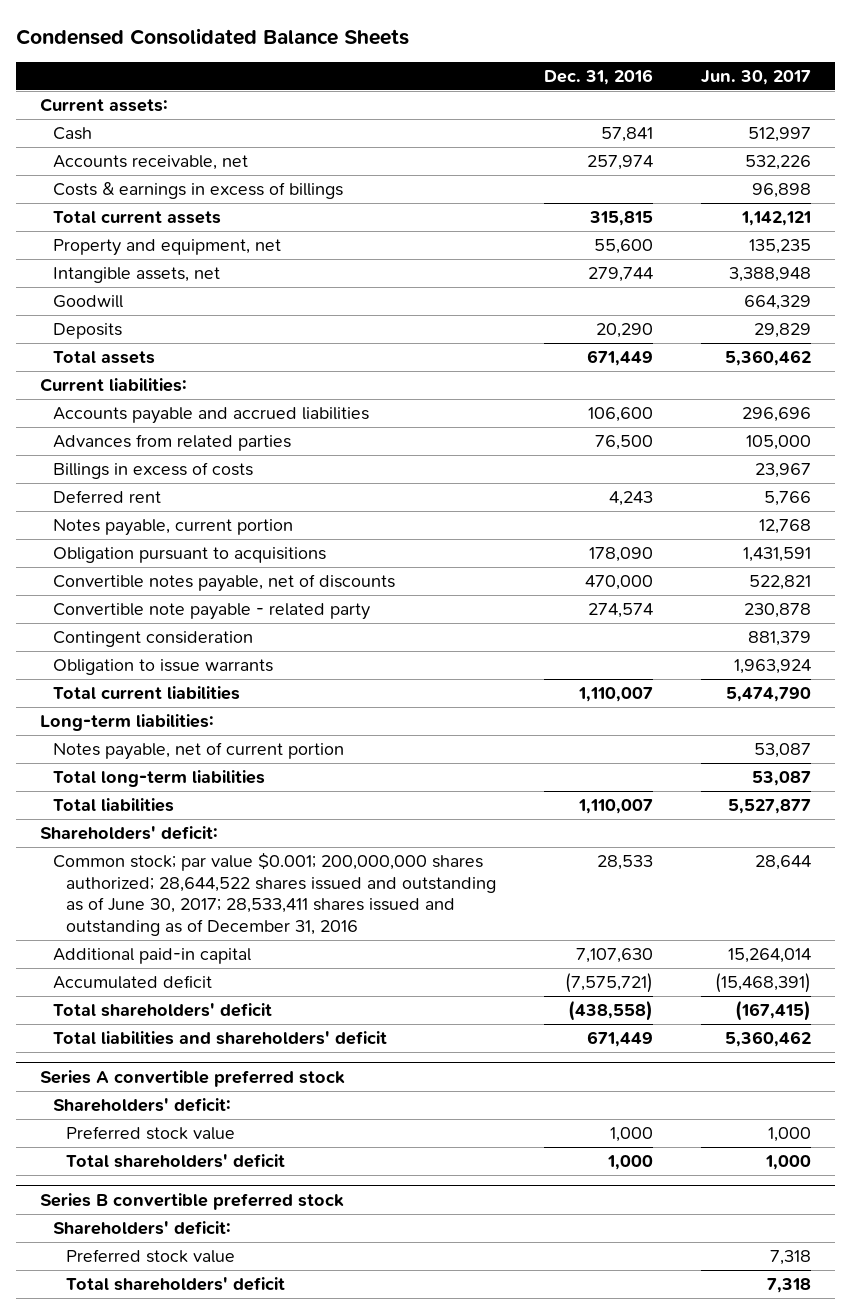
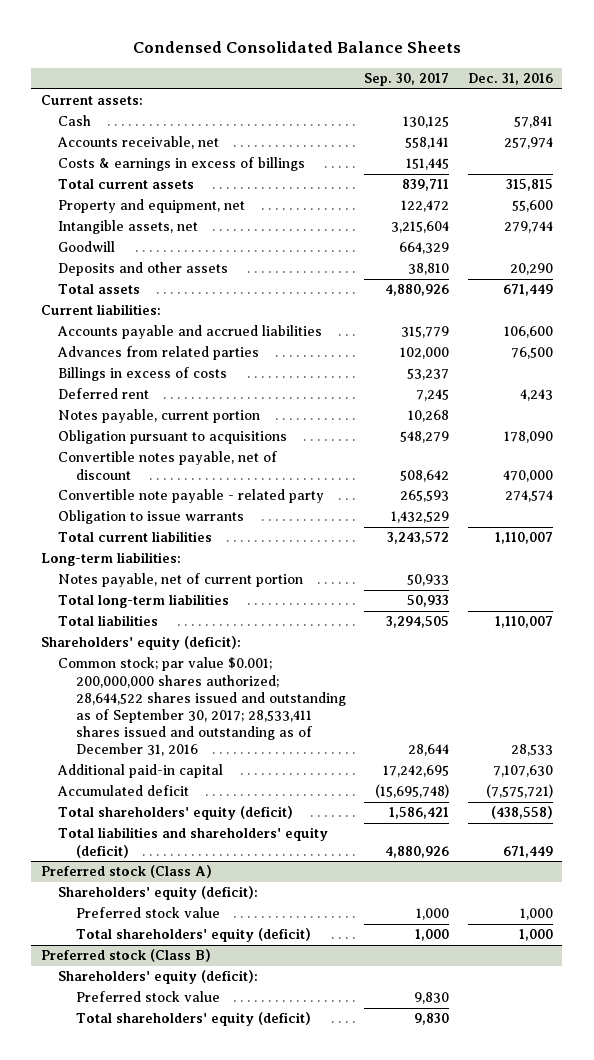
[700,70,811,86] Jun. 30, 2017 -> none
none -> [364,73,450,87] Sep. 30, 2017
[52,323,122,340] Deposits -> [58,262,229,277] Deposits and other assets
[52,574,395,593] Convertible notes payable, net of discounts -> [58,451,278,480] Convertible notes payable, net of discount
[52,631,253,648] Contingent consideration -> none
[39,826,218,841] Shareholders' deficit: -> [40,636,241,651] Shareholders' equity (deficit):
[52,852,496,937] Common stock; par value $0.001; 200,000,000 shares authorized; 28,644,522 shares issued and outstanding as of June 30, 2017; 28,533,411 shares issued and outstanding as of December 31, 2016 -> [58,657,346,757] Common stock; par value $0.001; 200,000,000 shares authorized; 28,644,522 shares issued and outstanding as of September 30, 2017; 28,533,411 shares issued and outstanding as of December 31, 2016
[52,1003,272,1018] Total shareholders' deficit -> [58,806,294,821] Total shareholders' equity (deficit)
[52,1031,387,1046] Total liabilities and shareholders' deficit -> [58,827,329,858] Total liabilities and shareholders' equity (deficit)
[39,1070,345,1088] Series A convertible preferred stock -> [40,865,212,879] Preferred stock (Class A)
[52,1098,231,1113] Shareholders' deficit: -> [58,886,259,901] Shareholders' equity (deficit):
[65,1154,285,1169] Total shareholders' deficit -> [75,928,311,943] Total shareholders' equity (deficit)
[39,1193,344,1211] Series B convertible preferred stock -> [40,949,211,963] Preferred stock (Class B)
[52,1221,231,1236] Shareholders' deficit: -> [58,970,259,985] Shareholders' equity (deficit):
[65,1277,285,1292] Total shareholders' deficit -> [75,1012,311,1027] Total shareholders' equity (deficit)

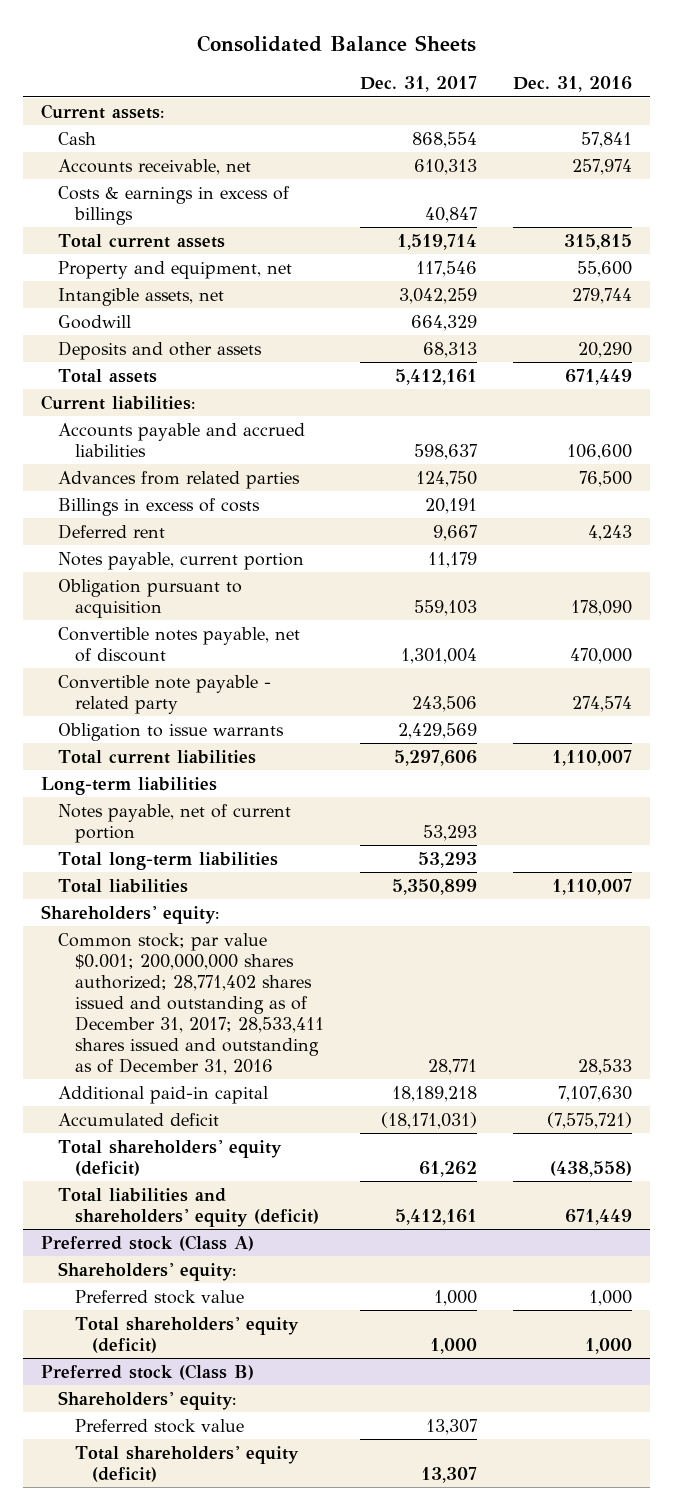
[132,41,461,54] Condensed Consolidated Balance Sheets -> [196,35,476,53] Consolidated Balance Sheets
[364,73,450,87] Sep. 30, 2017 -> none
none -> [360,76,478,93] Dec. 31, 2017
[58,430,288,445] Obligation pursuant to acquisitions -> [58,578,243,618] Obligation pursuant to acquisition
[40,552,181,567] Long-term liabilities: -> [41,776,218,795] Long-term liabilities
[40,636,241,651] Shareholders' equity (deficit): -> [41,904,220,924] Shareholders' equity:
[58,657,346,757] Common stock; par value $0.001; 200,000,000 shares authorized; 28,644,522 shares issued and outstanding as of September 30, 2017; 28,533,411 shares issued and outstanding as of December 31, 2016 -> [58,932,325,1075] Common stock; par value $0.001; 200,000,000 shares authorized; 28,771,402 shares issued and outstanding as of December 31, 2017; 28,533,411 shares issued and outstanding as of December 31, 2016
[58,886,259,901] Shareholders' equity (deficit): -> [58,1261,237,1281] Shareholders' equity:
[58,970,259,985] Shareholders' equity (deficit): -> [58,1390,237,1410] Shareholders' equity:

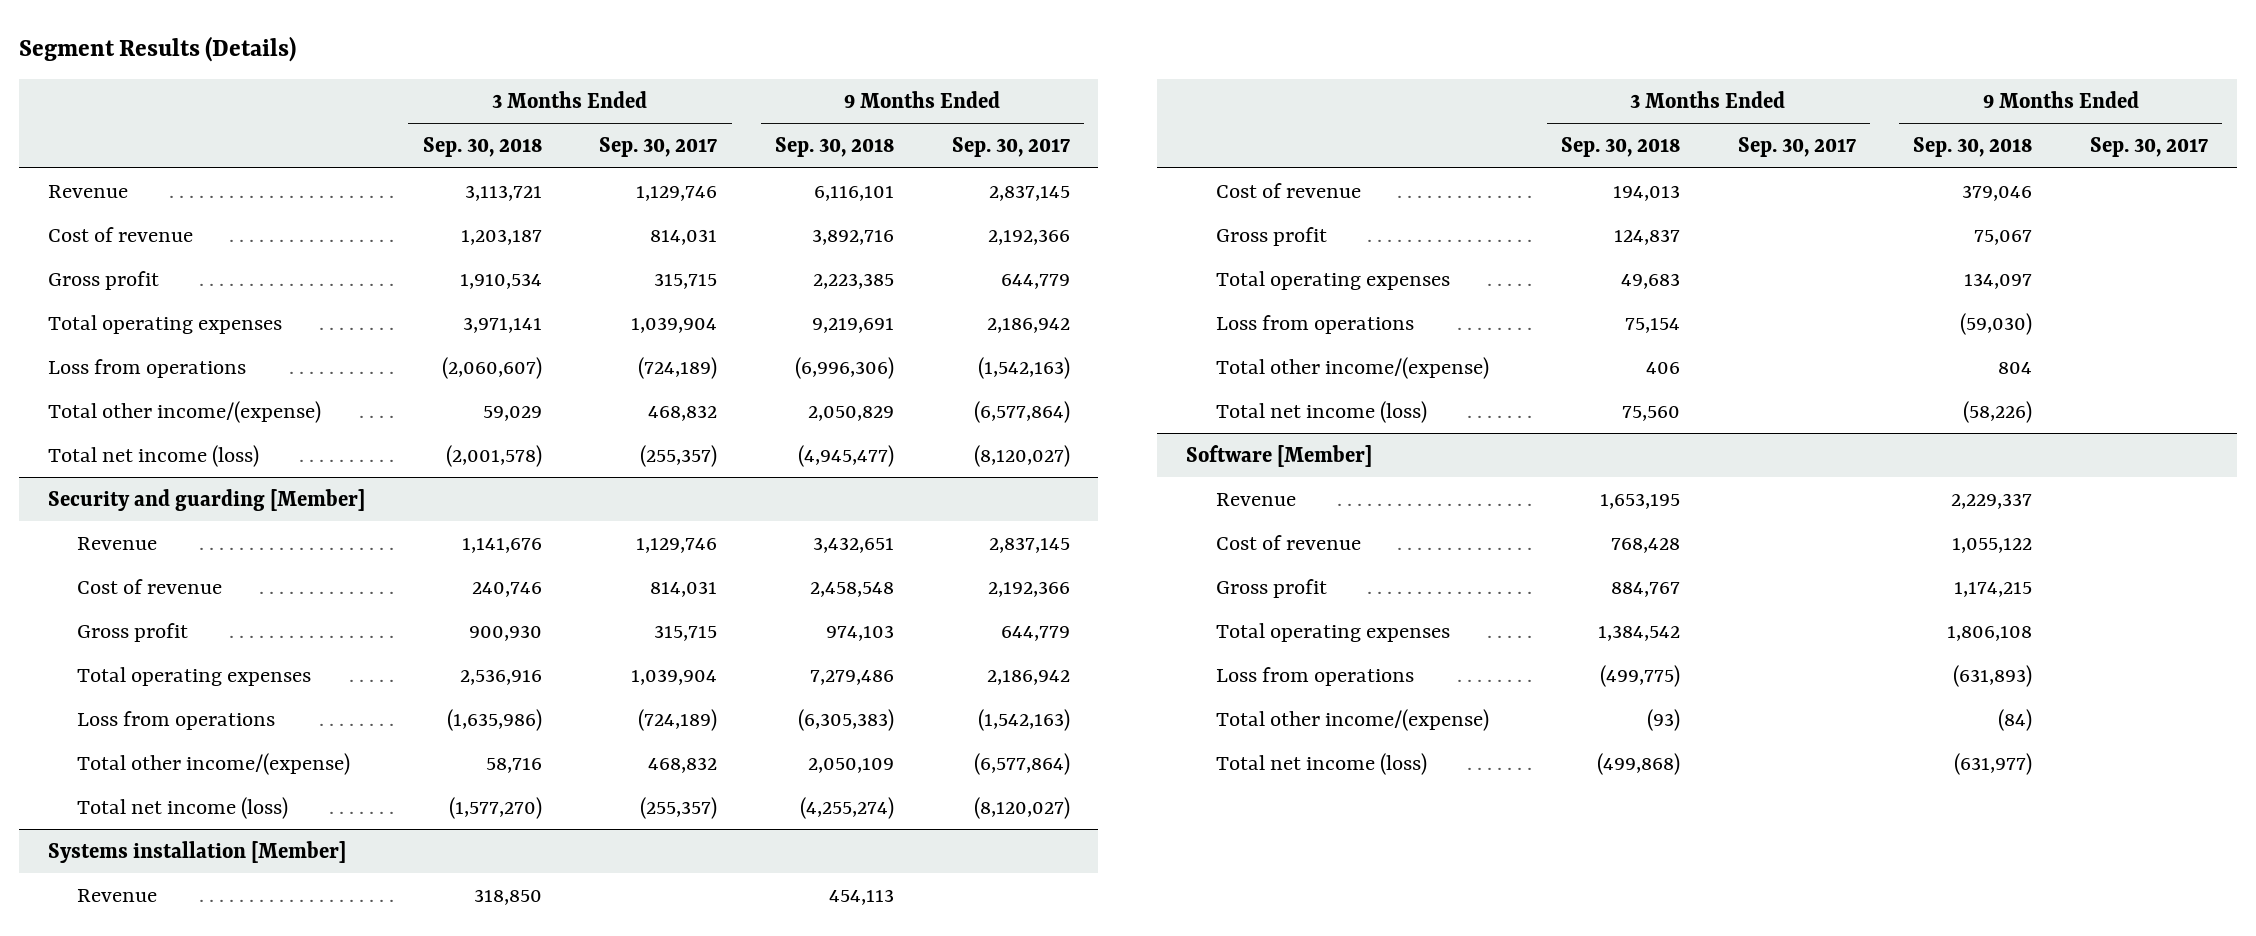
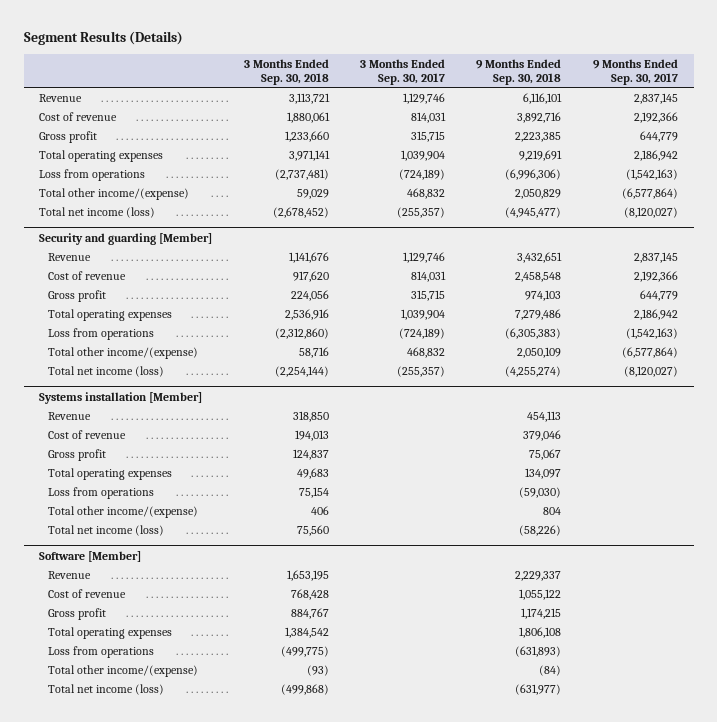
[460,228,542,245] 1,203,187 -> [286,111,330,123] 1,880,061
[459,272,542,289] 1,910,534 -> [284,130,329,142] 1,233,660
[441,356,542,379] (2,060,607) -> [274,168,329,180] (2,737,481)
[445,444,542,467] (2,001,578) -> [272,206,329,218] (2,678,452)
[471,581,542,597] 240,746 -> [292,270,329,282] 917,620
[468,624,542,641] 900,930 -> [290,289,329,301] 224,056
[446,708,542,731] (1,635,986) -> [274,327,329,339] (2,312,860)
[448,796,542,819] (1,577,270) -> [274,365,329,377] (2,254,144)

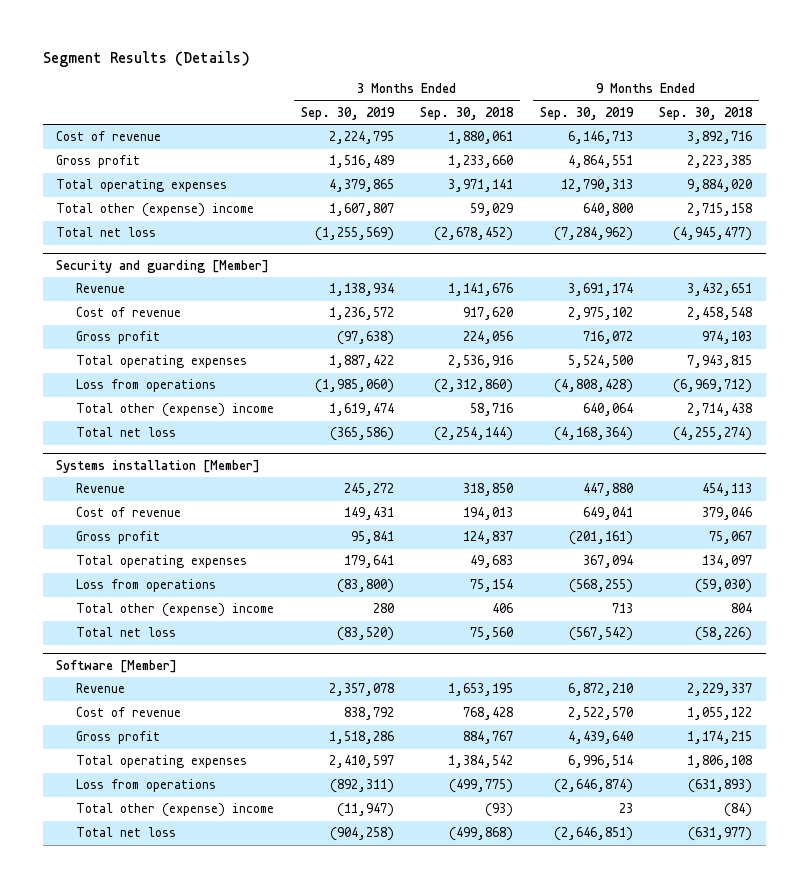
[360,58,446,85] 3 Months Ended Sep. 30, 2017 -> none
[592,58,678,85] 9 Months Ended Sep. 30, 2017 -> none
none -> [300,106,395,120] Sep. 30, 2019
none -> [539,106,634,120] Sep. 30, 2019
[39,93,83,102] Revenue -> none
[39,168,146,181] Loss from operations -> none
[519,149,563,161] 9,219,691 -> [687,179,753,193] 9,884,020
[39,187,190,200] Total other income/(expense) -> [56,203,255,218] Total other (expense) income
[515,188,562,199] 2,050,829 -> [687,203,753,217] 2,715,158
[39,206,156,218] Total net income (loss) -> [56,227,157,238] Total net loss
[515,308,562,320] 7,279,486 -> [687,355,753,369] 7,943,815
[505,327,562,339] (6,305,383) -> [673,379,753,394] (6,969,712)
[48,346,199,359] Total other income/(expense) -> [76,403,275,418] Total other (expense) income
[517,346,562,358] 2,050,109 -> [687,403,753,417] 2,714,438
[48,365,165,377] Total net income (loss) -> [76,427,177,438] Total net loss
[48,505,199,518] Total other income/(expense) -> [76,603,275,618] Total other (expense) income
[48,524,165,536] Total net income (loss) -> [76,627,177,638] Total net loss
[48,664,199,677] Total other income/(expense) -> [76,803,275,818] Total other (expense) income
[48,683,165,695] Total net income (loss) -> [76,827,177,838] Total net loss

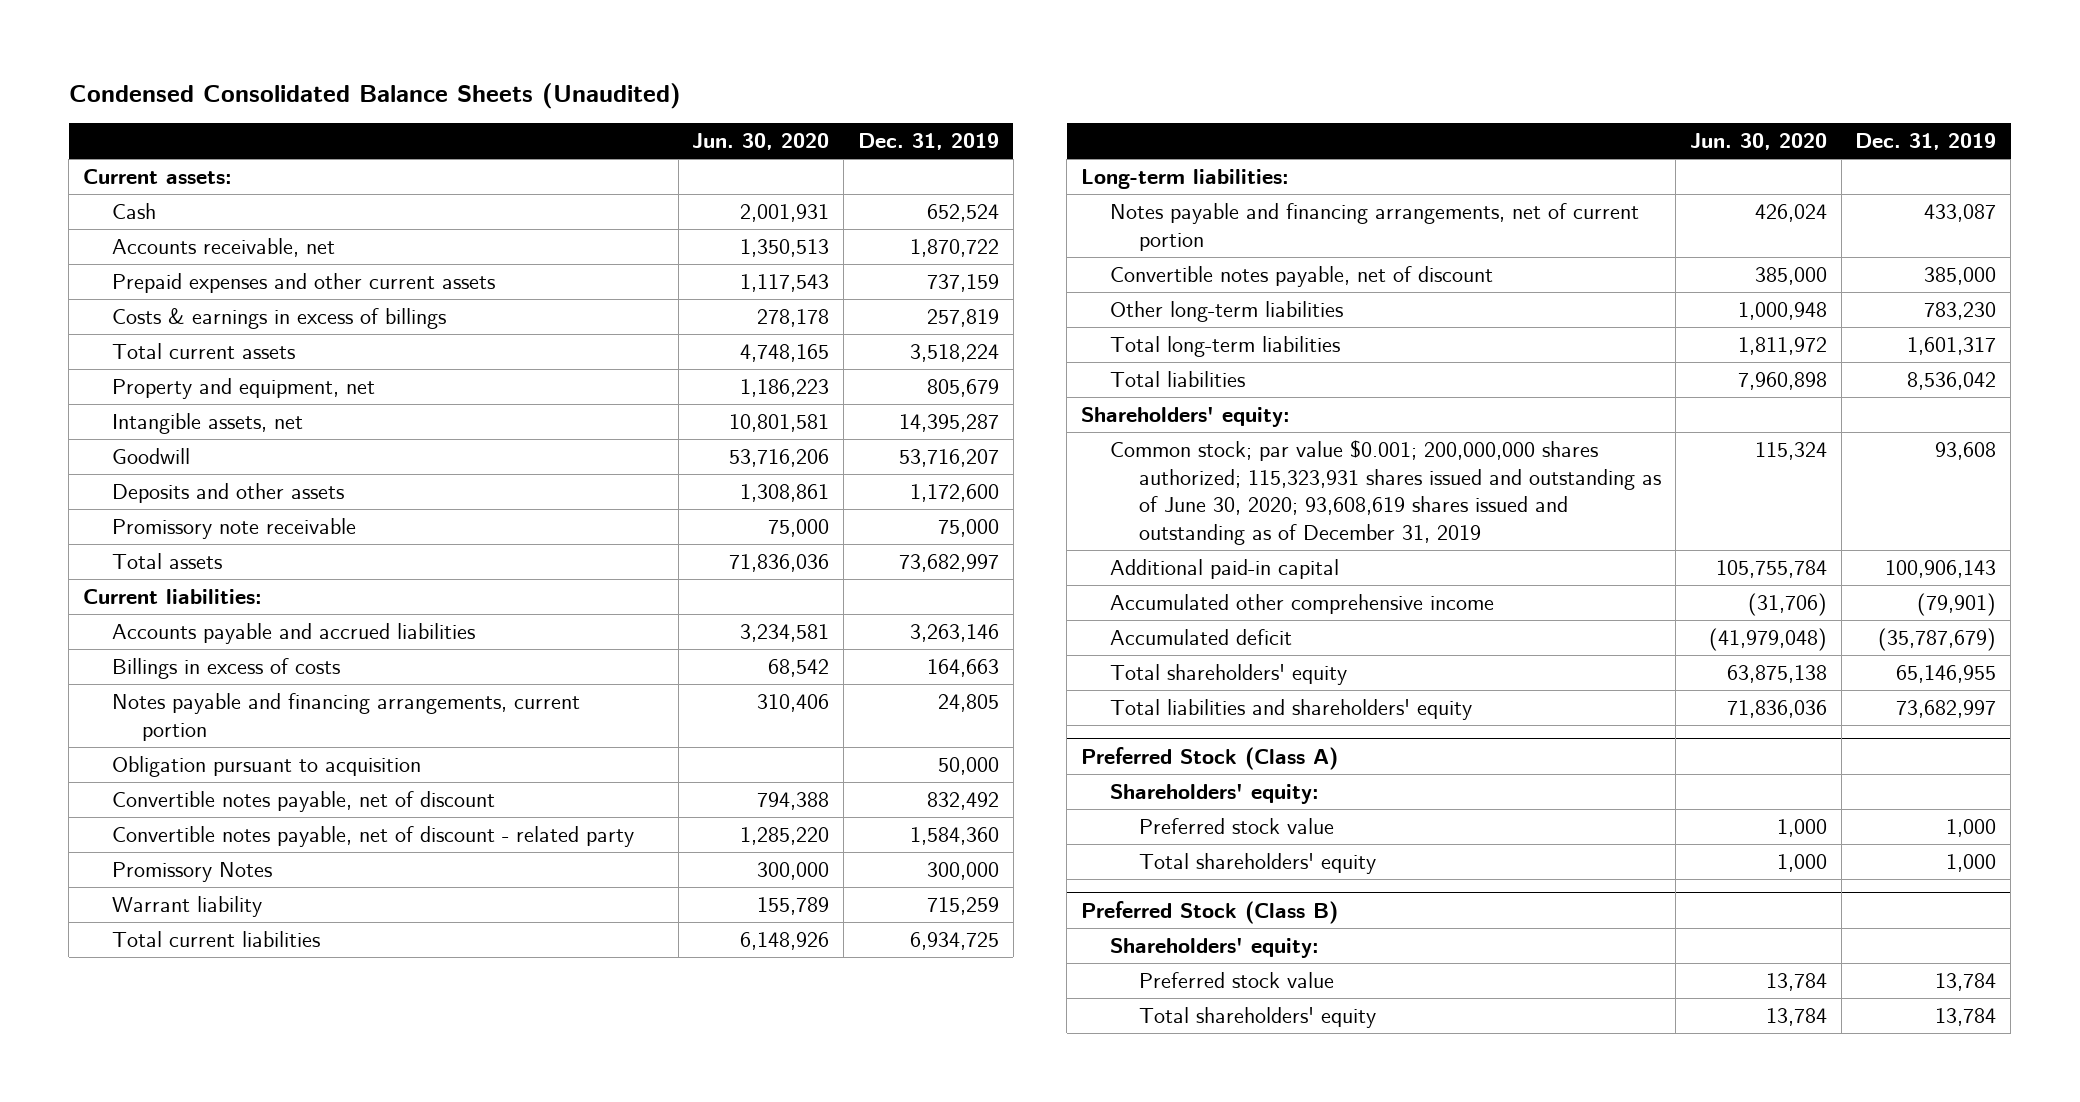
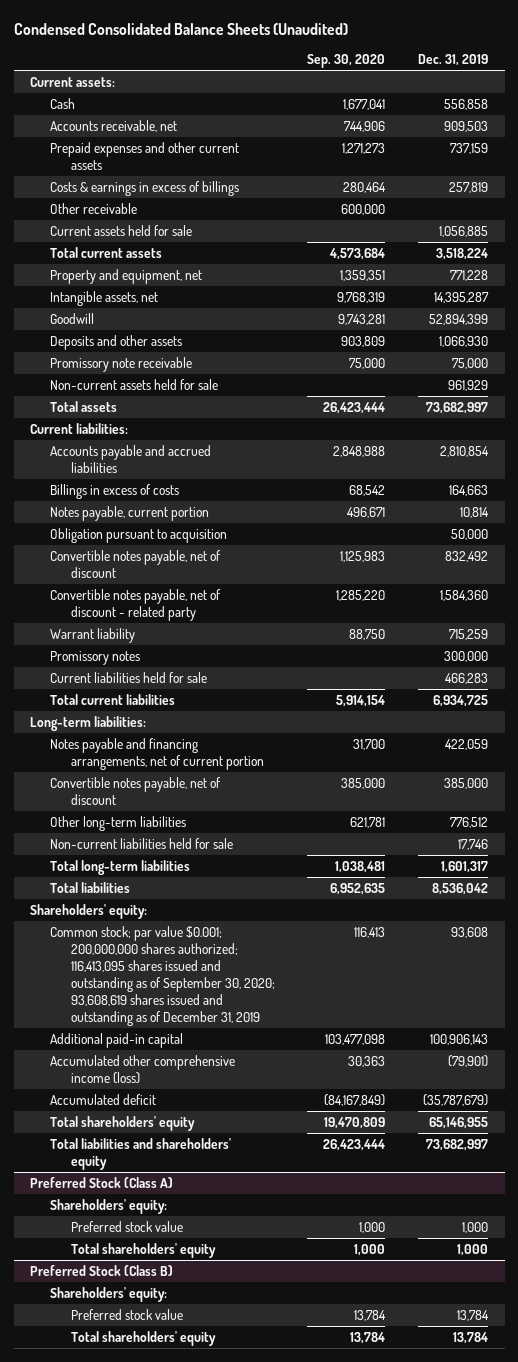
[692,133,830,151] Jun. 30, 2020 -> none
none -> [307,54,386,69] Sep. 30, 2020
[926,203,999,222] 652,524 -> [444,98,489,110] 556,858
[909,238,999,257] 1,870,722 -> [444,120,489,132] 909,503
none -> [50,202,138,214] Other receivable
none -> [50,224,193,236] Current assets held for sale
[926,378,999,397] 805,679 -> [450,269,489,281] 771,228
[898,448,999,467] 53,716,207 -> [429,313,489,325] 52,894,399
[909,483,999,502] 1,172,600 -> [439,335,489,347] 1,066,930
none -> [50,378,219,390] Non-current assets held for sale
[909,623,999,642] 3,263,146 -> [440,445,490,457] 2,810,854
[112,692,581,741] Notes payable and financing arrangements, current portion -> [50,505,210,521] Notes payable, current portion
[937,693,999,712] 24,805 -> [460,506,490,518] 10,814
[112,861,273,882] Promissory Notes -> none
none -> [50,650,141,665] Promissory notes
none -> [50,671,208,683] Current liabilities held for sale
[1924,203,1997,222] 433,087 -> [445,738,489,750] 422,059
[1924,301,1997,320] 783,230 -> [450,816,489,828] 776,512
none -> [50,837,234,849] Non-current liabilities held for sale
[1110,439,1662,546] Common stock; par value $0.001; 200,000,000 shares authorized; 115,323,931 shares issued and outstanding as of June 30, 2020; 93,608,619 shares issued and outstanding as of December 31, 2019 -> [50,925,275,1026] Common stock; par value $0.001; 200,000,000 shares authorized; 116,413,095 shares issued and outstanding as of September 30, 2020; 93,608,619 shares issued and outstanding as of December 31, 2019
[1110,593,1495,614] Accumulated other comprehensive income -> [50,1054,236,1084] Accumulated other comprehensive income (loss)

